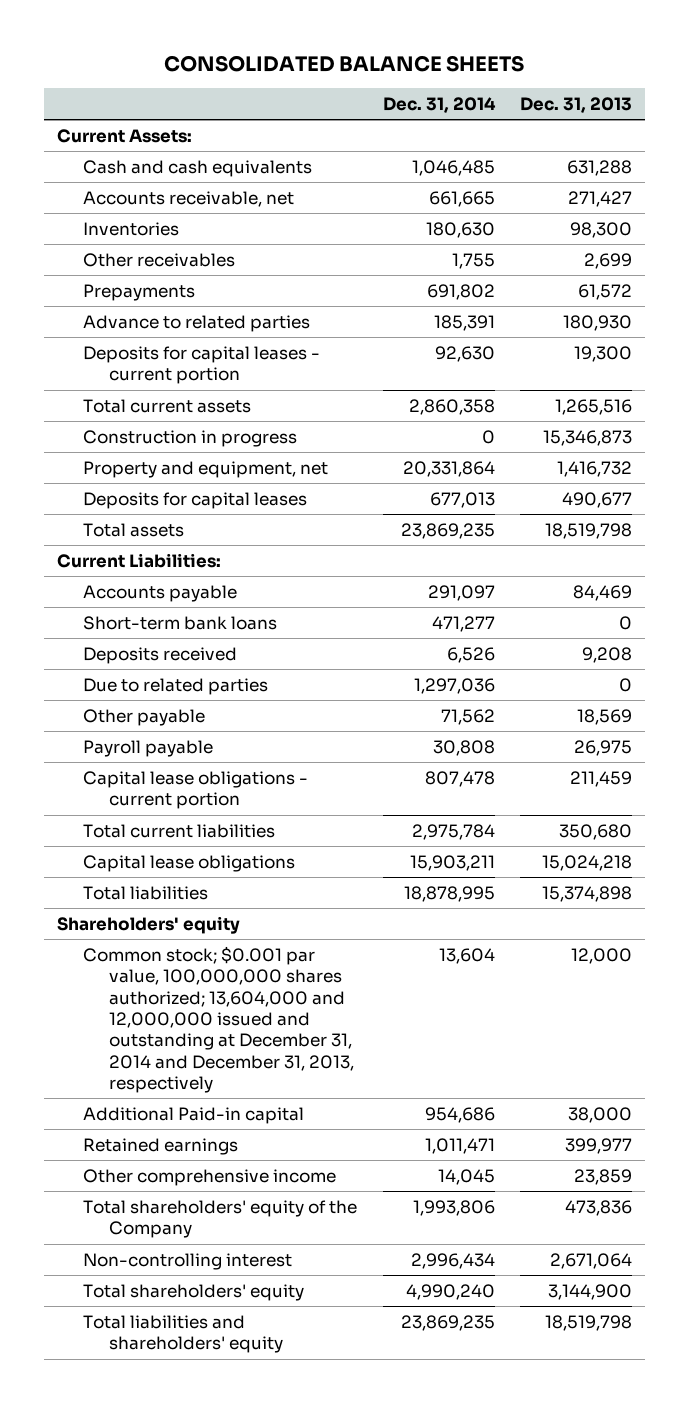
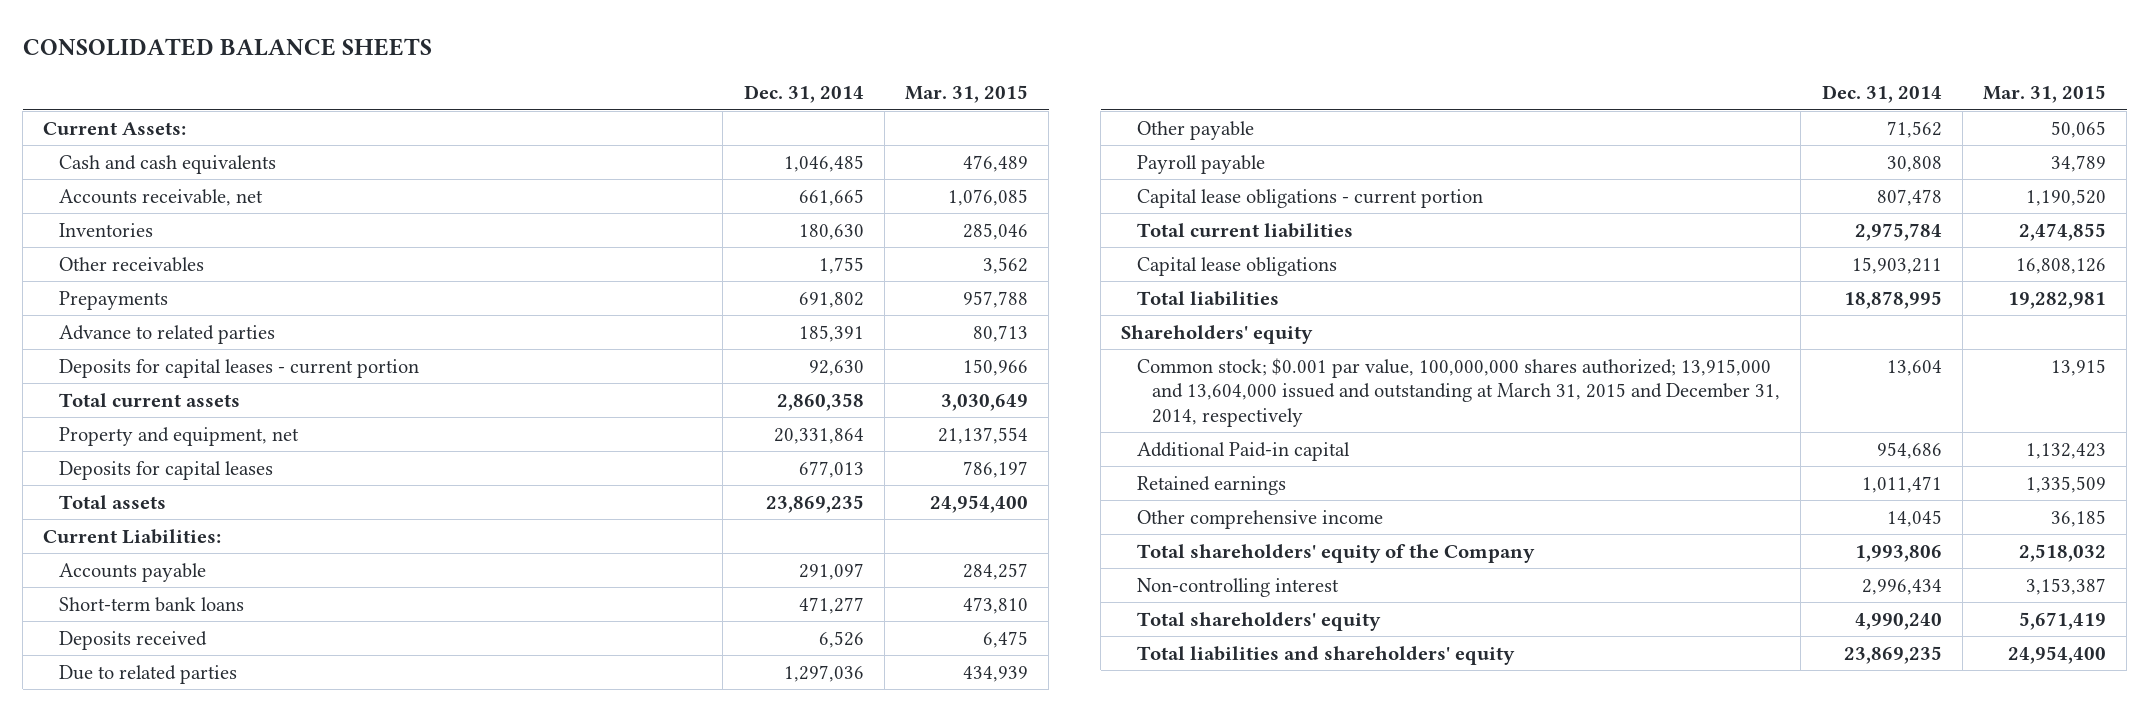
[520,96,633,113] Dec. 31, 2013 -> none
none -> [905,85,1029,104] Mar. 31, 2015
[82,430,297,448] Construction in progress -> none
[82,946,355,1093] Common stock; $0.001 par value, 100,000,000 shares authorized; 13,604,000 and 12,000,000 issued and outstanding at December 31, 2014 and December 31, 2013, respectively -> [1136,357,1781,427] Common stock; $0.001 par value, 100,000,000 shares authorized; 13,915,000 and 13,604,000 issued and outstanding at March 31, 2015 and December 31, 2014, respectively

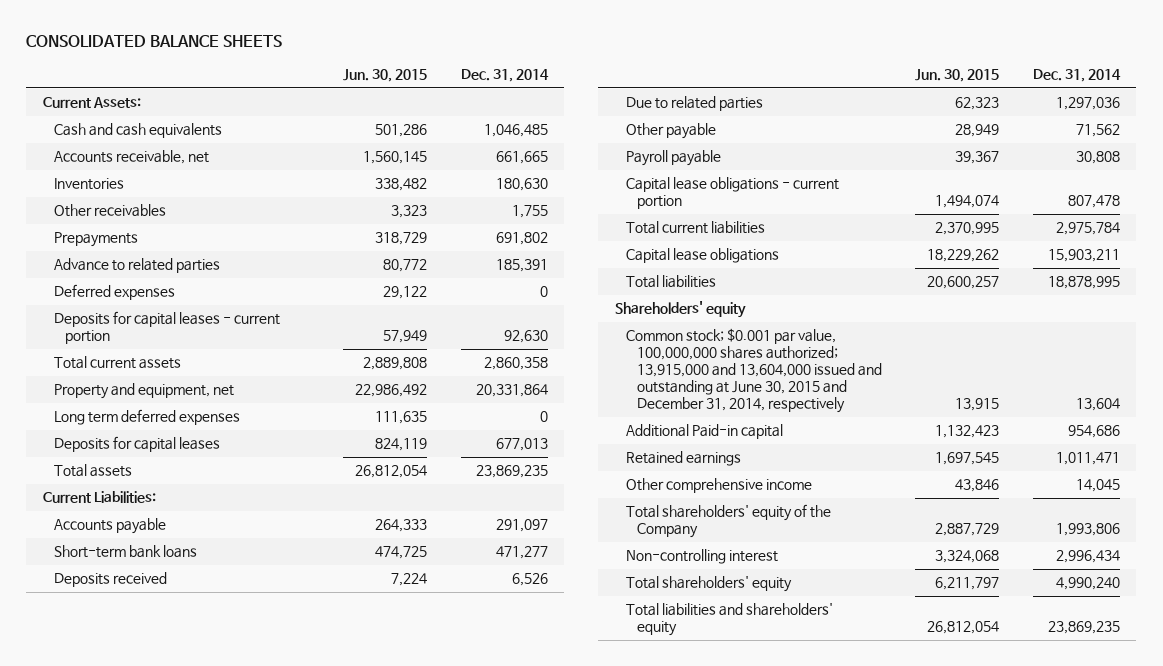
[905,85,1029,104] Mar. 31, 2015 -> none
none -> [343,69,428,83] Jun. 30, 2015
none -> [54,284,176,301] Deferred expenses
none -> [54,409,241,426] Long term deferred expenses
[1136,357,1781,427] Common stock; $0.001 par value, 100,000,000 shares authorized; 13,915,000 and 13,604,000 issued and outstanding at March 31, 2015 and December 31, 2014, respectively -> [625,328,883,413] Common stock; $0.001 par value, 100,000,000 shares authorized; 13,915,000 and 13,604,000 issued and outstanding at June 30, 2015 and December 31, 2014, respectively

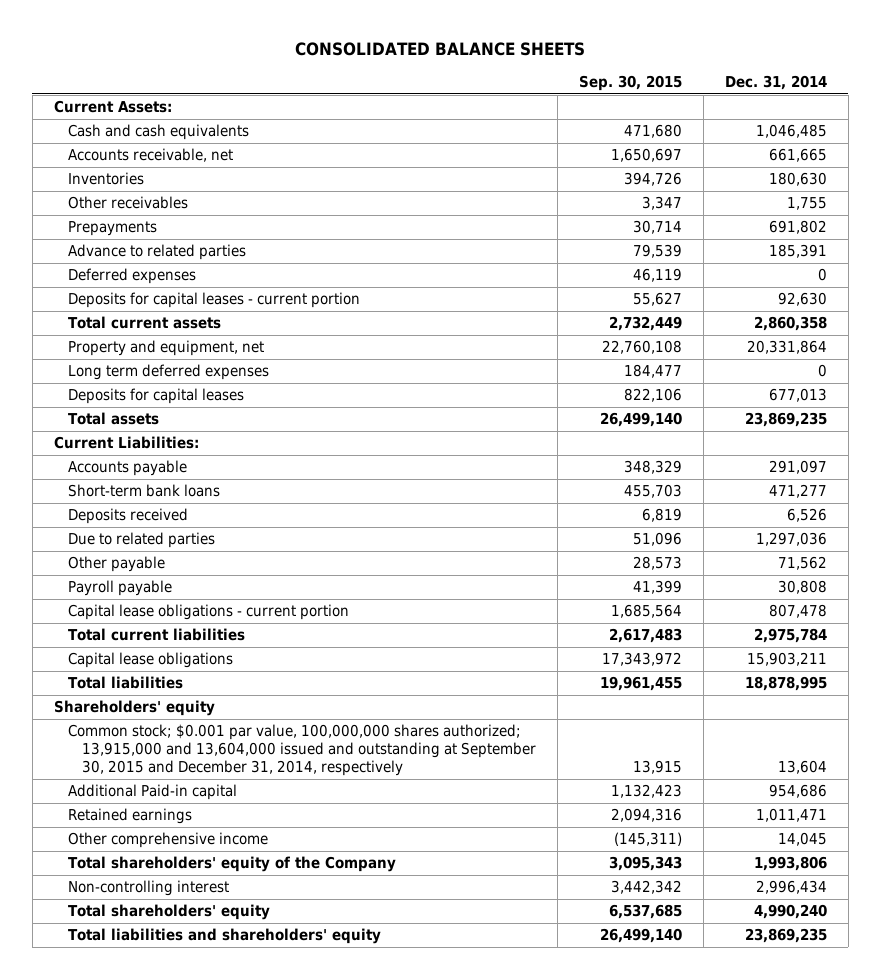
[343,69,428,83] Jun. 30, 2015 -> none
none -> [578,74,682,91] Sep. 30, 2015
[625,328,883,413] Common stock; $0.001 par value, 100,000,000 shares authorized; 13,915,000 and 13,604,000 issued and outstanding at June 30, 2015 and December 31, 2014, respectively -> [67,724,536,776] Common stock; $0.001 par value, 100,000,000 shares authorized; 13,915,000 and 13,604,000 issued and outstanding at September 30, 2015 and December 31, 2014, respectively

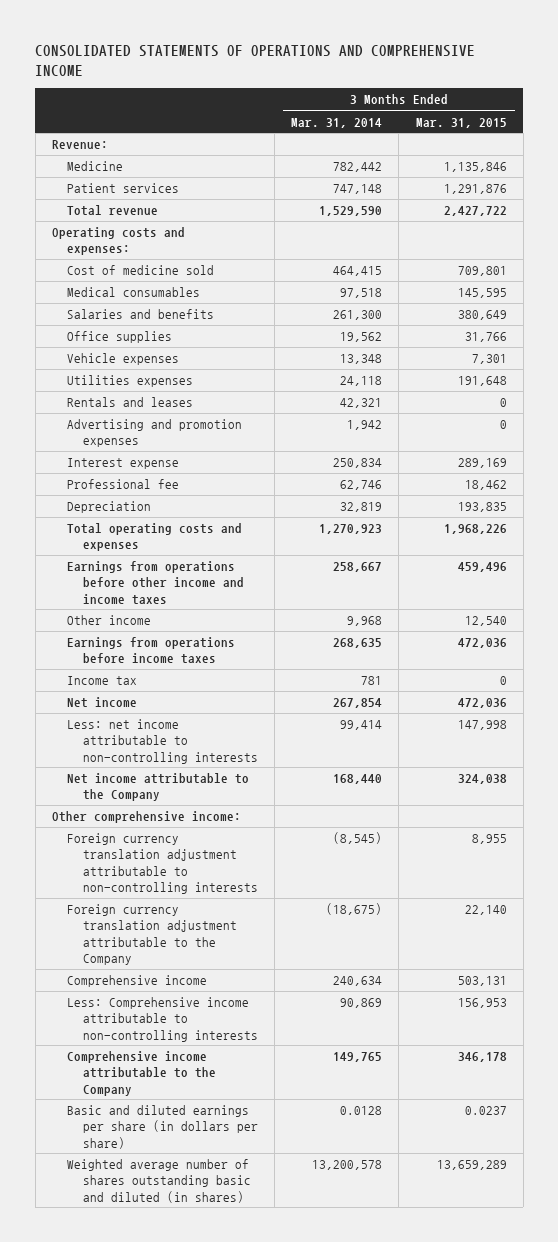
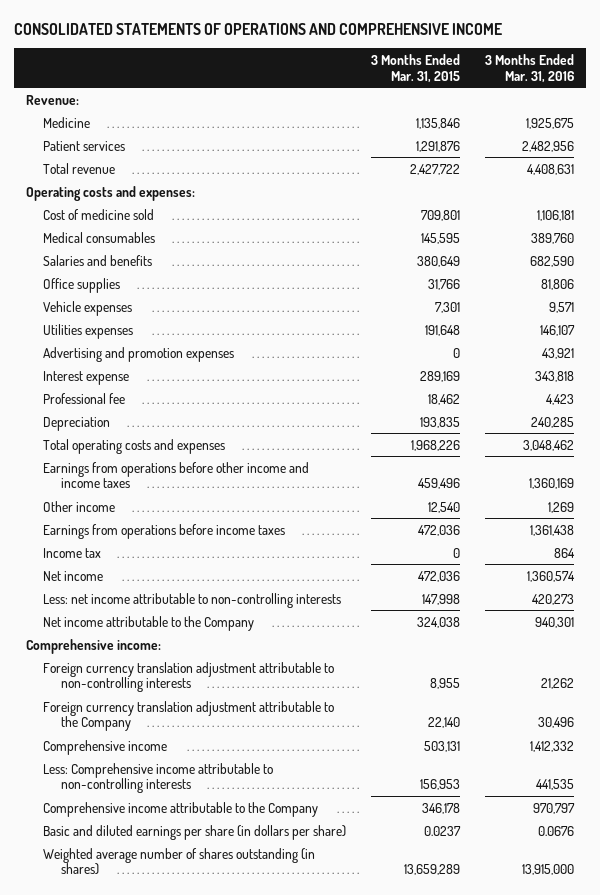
[291,117,383,128] Mar. 31, 2014 -> none
none -> [484,53,574,83] 3 Months Ended Mar. 31, 2016
[67,397,194,408] Rentals and leases -> none
[51,811,241,824] Other comprehensive income: -> [26,638,162,654] Comprehensive income:
[67,1159,252,1203] Weighted average number of shares outstanding basic and diluted (in shares) -> [43,847,316,876] Weighted average number of shares outstanding (in shares)

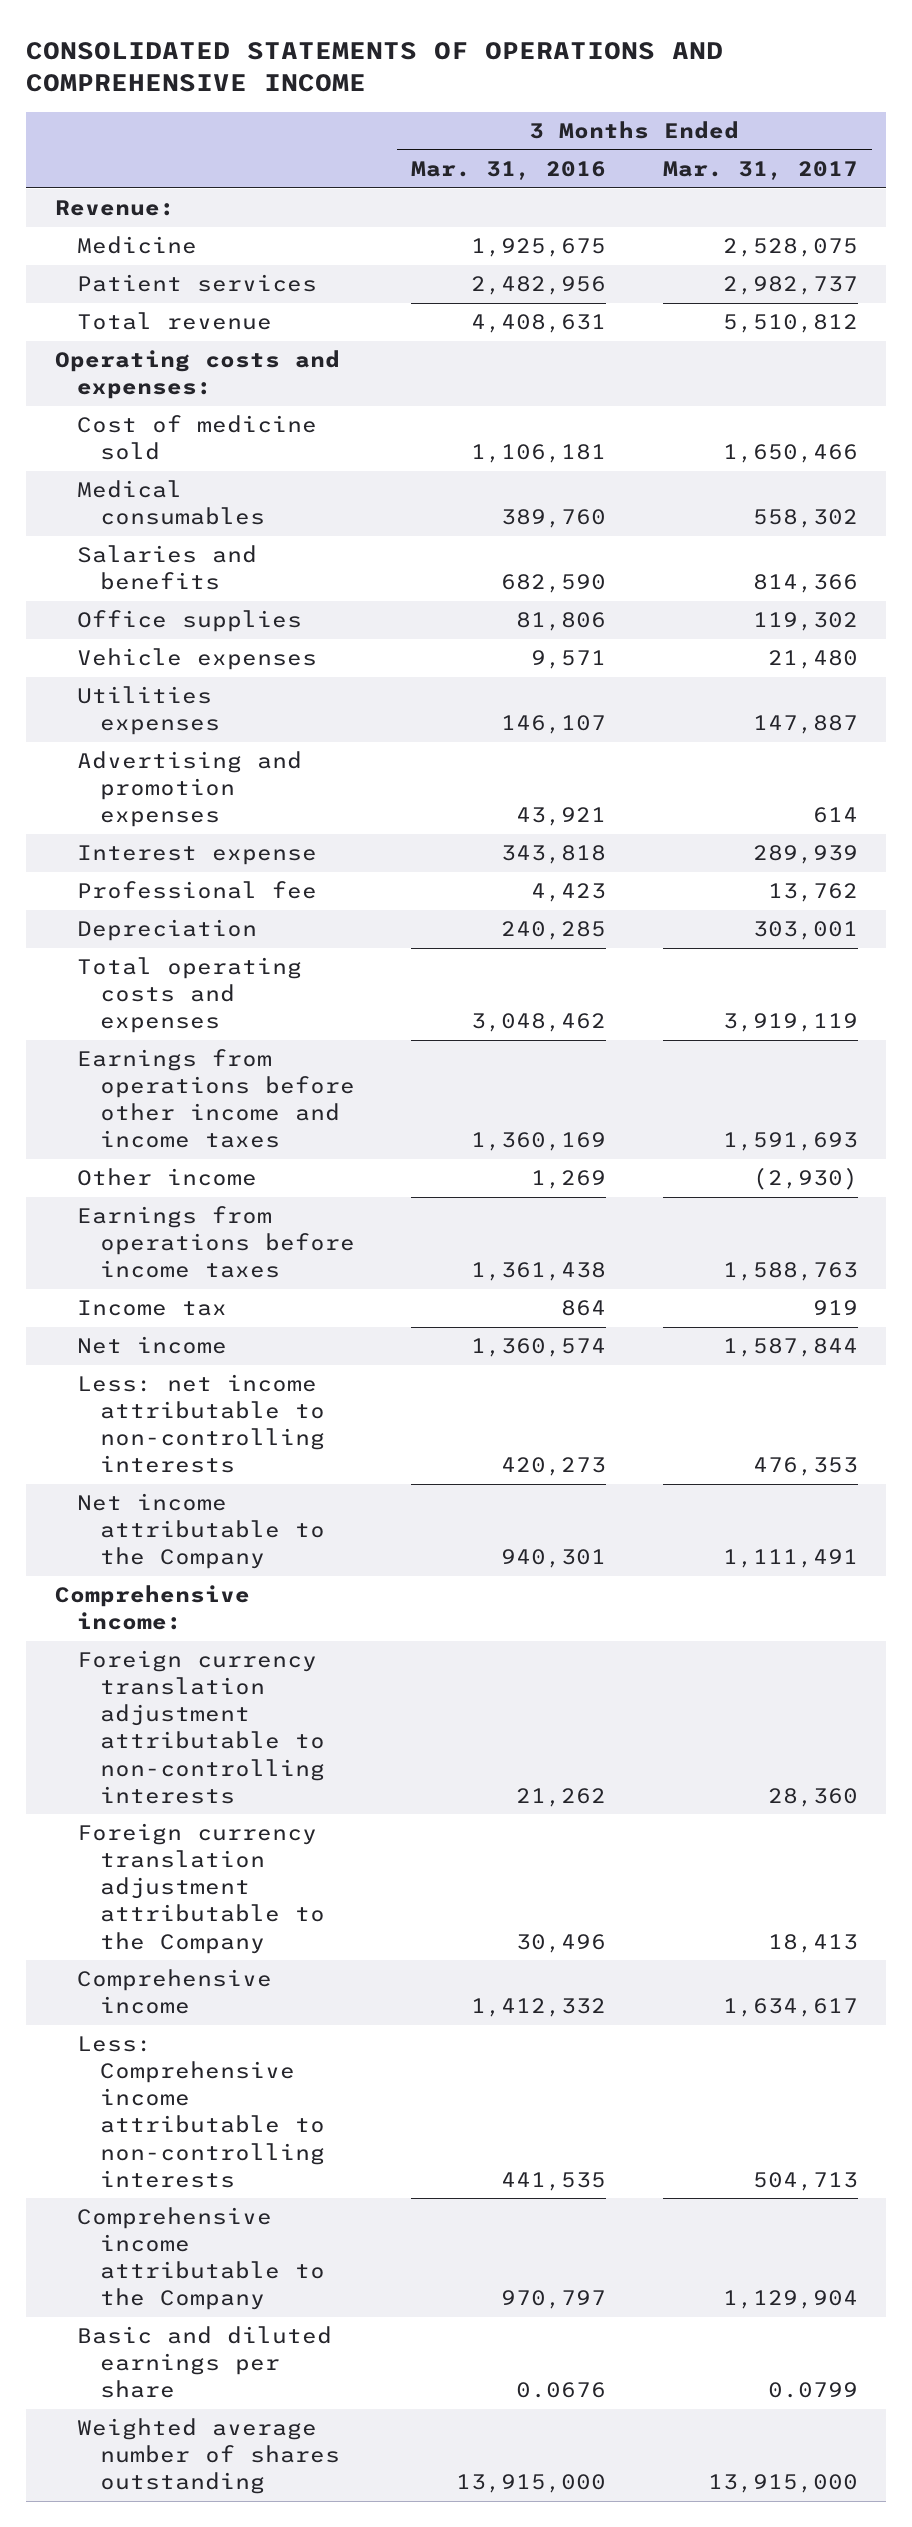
[371,53,461,83] 3 Months Ended Mar. 31, 2015 -> none
none -> [662,161,858,181] Mar. 31, 2017
[43,824,347,840] Basic and diluted earnings per share (in dollars per share) -> [77,2326,333,2399] Basic and diluted earnings per share
[43,847,316,876] Weighted average number of shares outstanding (in shares) -> [77,2418,340,2495] Weighted average number of shares outstanding

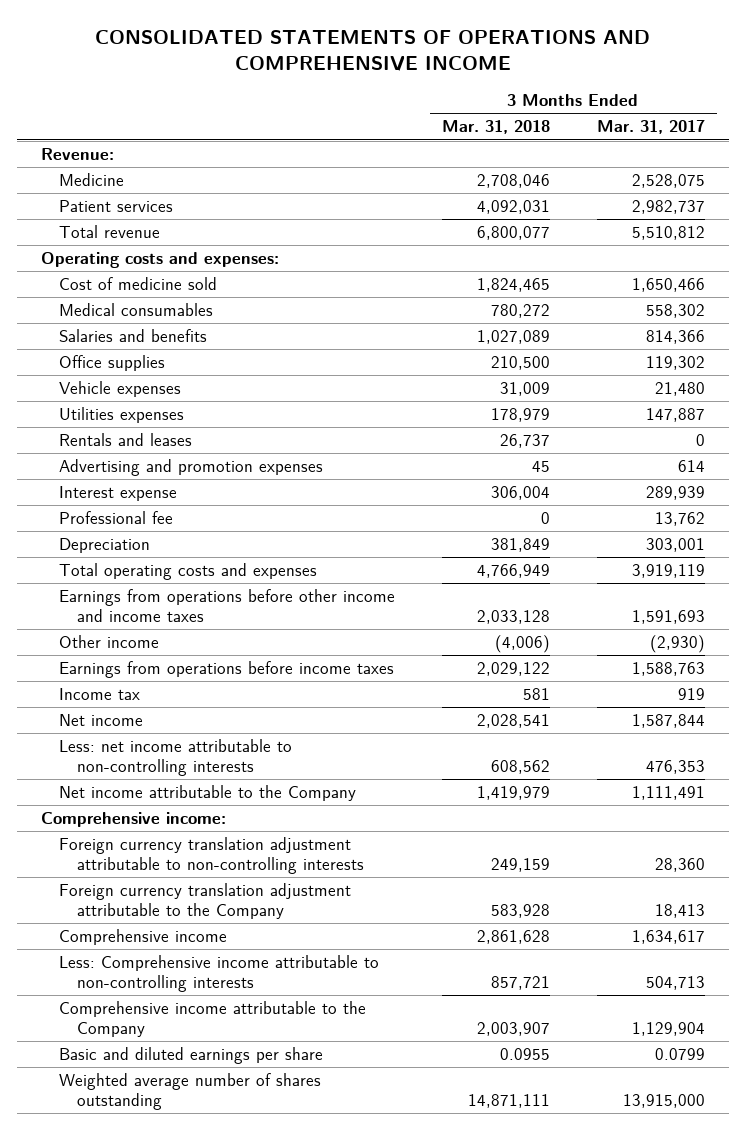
[411,161,607,181] Mar. 31, 2016 -> none
none -> [441,120,550,135] Mar. 31, 2018
none -> [58,433,192,447] Rentals and leases

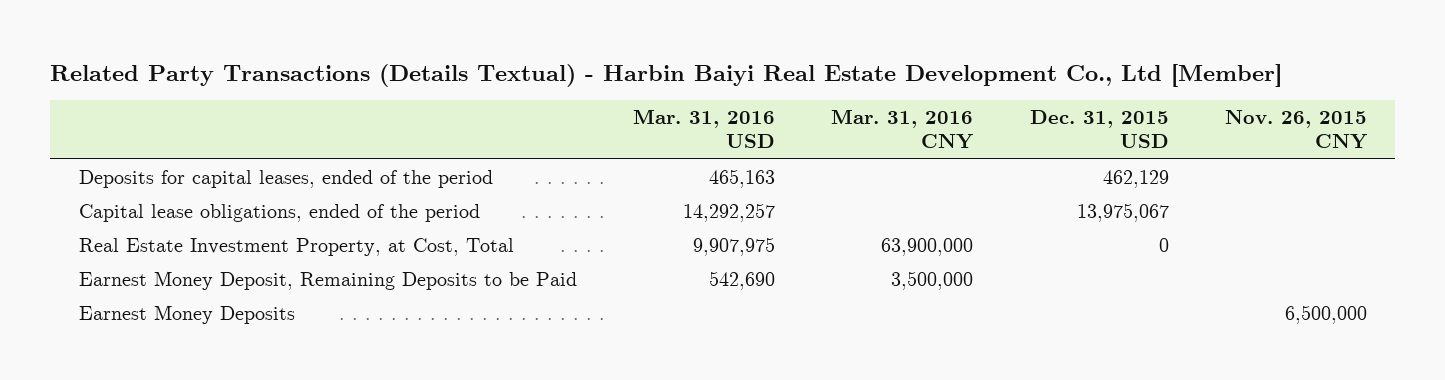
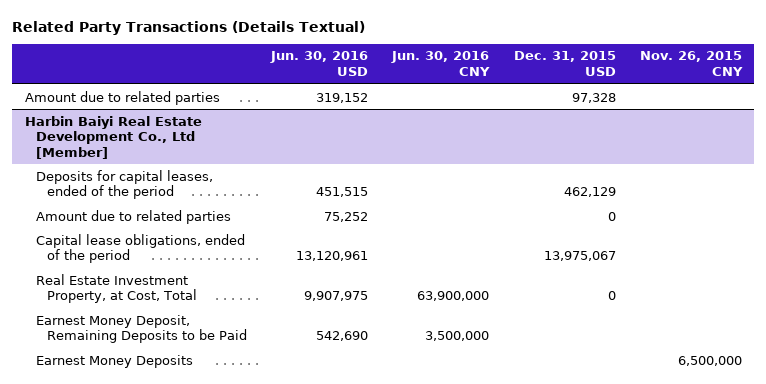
[50,63,1283,87] Related Party Transactions (Details Textual) - Harbin Baiyi Real Estate Development Co., Ltd [Member] -> [12,20,366,35] Related Party Transactions (Details Textual)
[632,108,775,149] Mar. 31, 2016 USD -> none
[831,108,974,150] Mar. 31, 2016 CNY -> none
none -> [270,51,369,77] Jun. 30, 2016 USD
none -> [391,51,491,77] Jun. 30, 2016 CNY
none -> [24,90,220,105] Amount due to related parties
none -> [24,115,202,159] Harbin Baiyi Real Estate Development Co., Ltd [Member]
none -> [35,209,231,224] Amount due to related parties

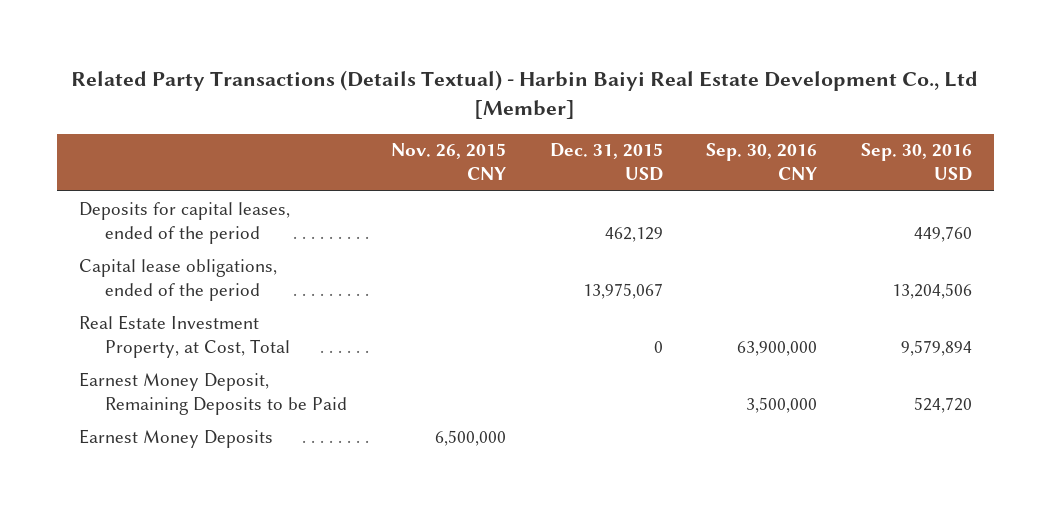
[12,20,366,35] Related Party Transactions (Details Textual) -> [71,69,979,120] Related Party Transactions (Details Textual) - Harbin Baiyi Real Estate Development Co., Ltd [Member]
[270,51,369,77] Jun. 30, 2016 USD -> none
[391,51,491,77] Jun. 30, 2016 CNY -> none
none -> [706,143,818,181] Sep. 30, 2016 CNY
none -> [860,143,972,182] Sep. 30, 2016 USD
[24,90,220,105] Amount due to related parties -> none
[24,115,202,159] Harbin Baiyi Real Estate Development Co., Ltd [Member] -> none
[35,209,231,224] Amount due to related parties -> none

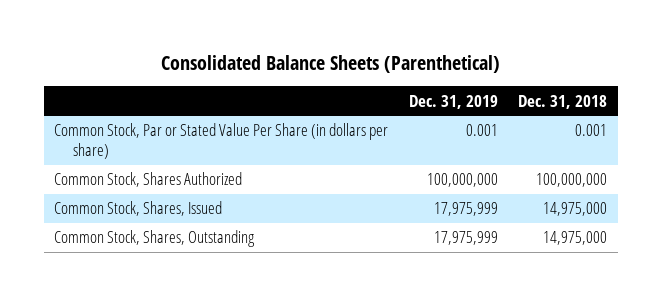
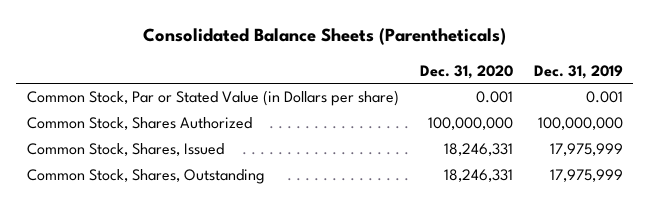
[160,54,500,73] Consolidated Balance Sheets (Parenthetical) -> [142,28,506,46] Consolidated Balance Sheets (Parentheticals)
[518,94,608,109] Dec. 31, 2018 -> none
none -> [419,64,513,79] Dec. 31, 2020
[53,123,388,160] Common Stock, Par or Stated Value Per Share (in dollars per share) -> [26,90,399,107] Common Stock, Par or Stated Value (in Dollars per share)

